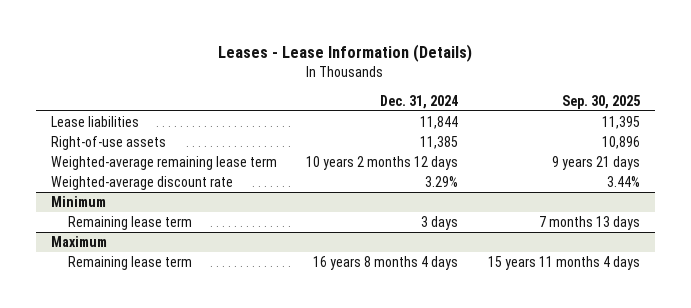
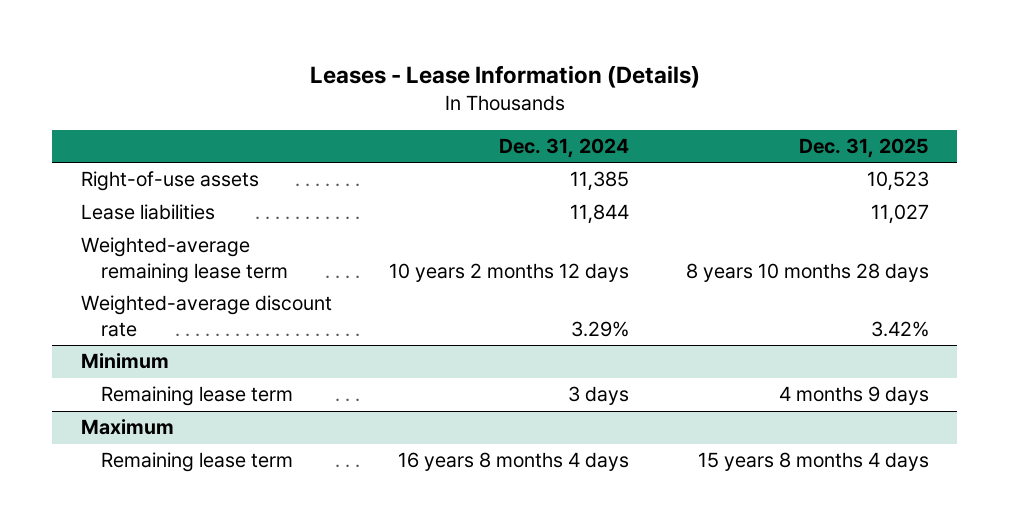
[562,94,641,109] Sep. 30, 2025 -> none
none -> [798,138,929,159] Dec. 31, 2025
[50,116,139,128] Lease liabilities -> [80,204,215,221] Lease liabilities

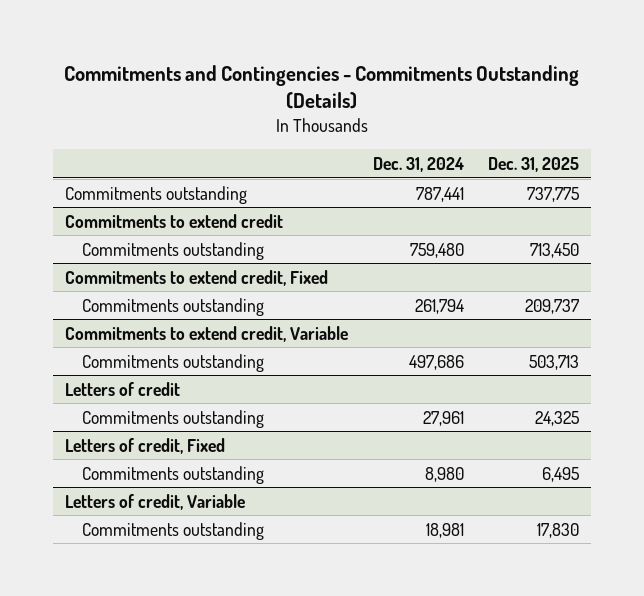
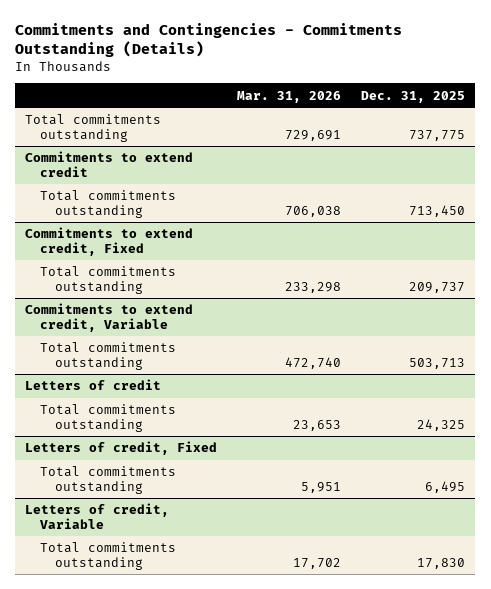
[372,157,464,173] Dec. 31, 2024 -> none
none -> [237,90,342,103] Mar. 31, 2026
[65,185,248,204] Commitments outstanding -> [25,114,162,142] Total commitments outstanding
[82,241,265,260] Commitments outstanding -> [40,190,177,218] Total commitments outstanding
[82,297,265,316] Commitments outstanding -> [40,266,177,294] Total commitments outstanding
[82,353,265,372] Commitments outstanding -> [40,342,177,370] Total commitments outstanding
[82,409,265,428] Commitments outstanding -> [40,404,177,432] Total commitments outstanding
[82,465,265,484] Commitments outstanding -> [40,466,177,494] Total commitments outstanding
[82,521,265,540] Commitments outstanding -> [40,542,177,570] Total commitments outstanding

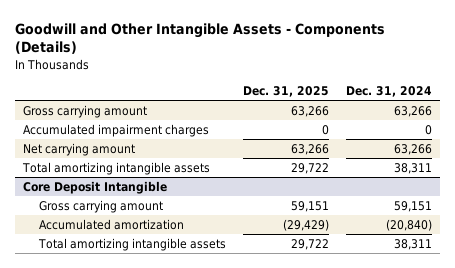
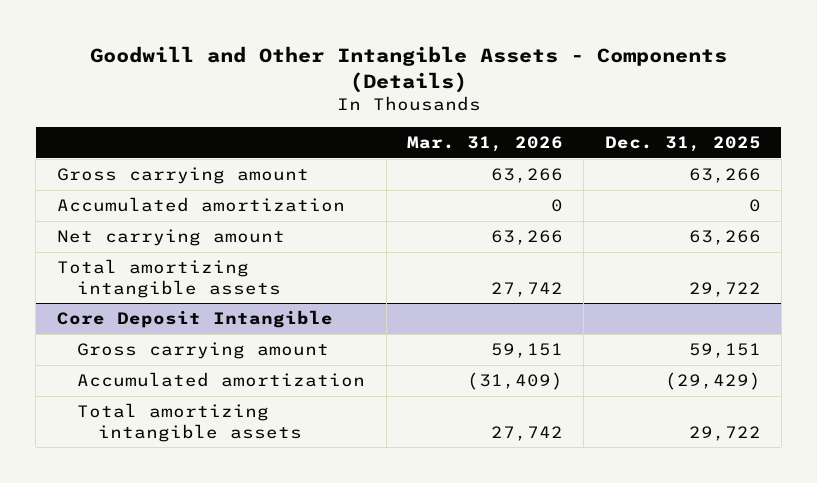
[345,85,432,97] Dec. 31, 2024 -> none
none -> [407,136,564,153] Mar. 31, 2026
[23,124,210,138] Accumulated impairment charges -> [56,197,345,213] Accumulated amortization

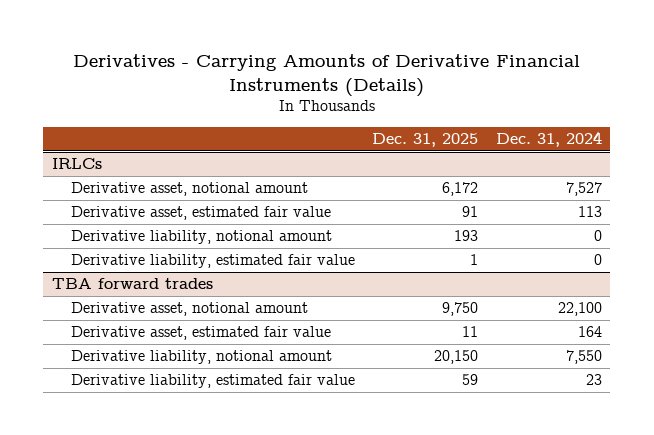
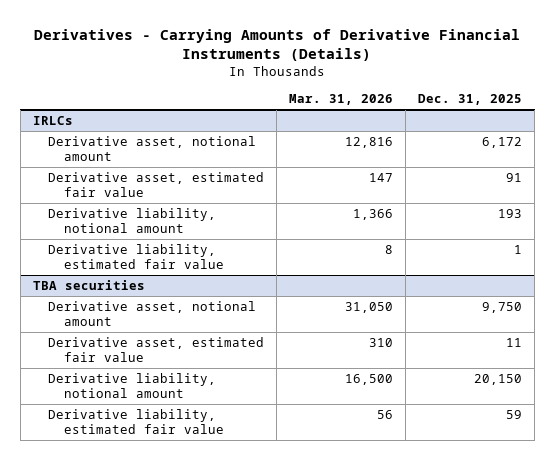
[495,131,602,148] Dec. 31, 2024 -> none
none -> [289,94,394,106] Mar. 31, 2026
[52,278,214,290] TBA forward trades -> [32,279,145,290] TBA securities

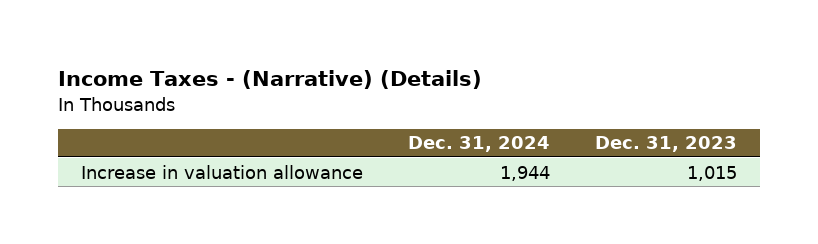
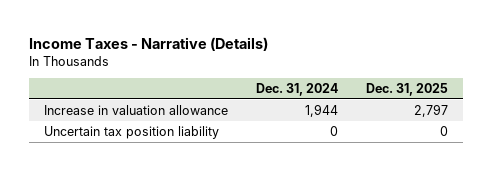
[58,70,483,90] Income Taxes - (Narrative) (Details) -> [29,36,269,51] Income Taxes - Narrative (Details)
[595,136,738,153] Dec. 31, 2023 -> none
none -> [366,82,449,96] Dec. 31, 2025
none -> [43,126,219,140] Uncertain tax position liability

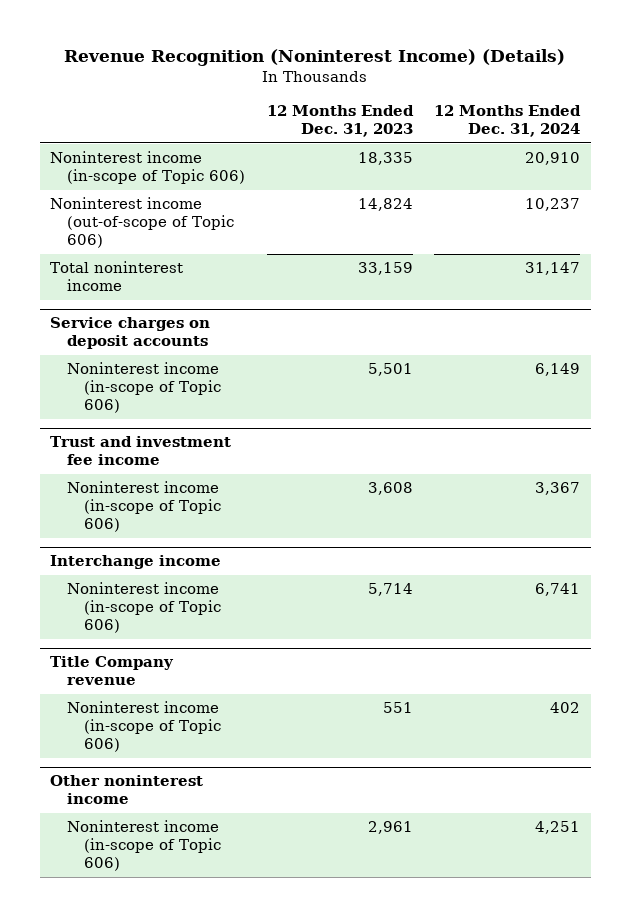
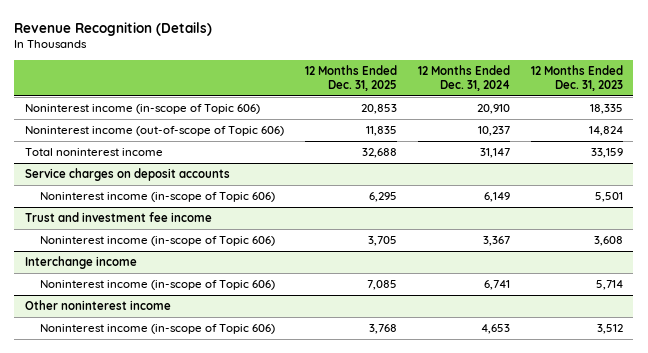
[64,49,566,67] Revenue Recognition (Noninterest Income) (Details) -> [14,21,213,36] Revenue Recognition (Details)
none -> [304,65,397,91] 12 Months Ended Dec. 31, 2025
[50,656,175,686] Title Company revenue -> none
[67,701,222,753] Noninterest income (in-scope of Topic 606) -> none
[367,821,413,835] 2,961 -> [596,324,623,335] 3,512
[535,821,581,835] 4,251 -> [480,324,510,335] 4,653

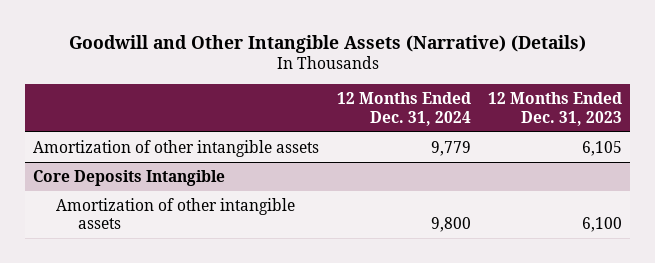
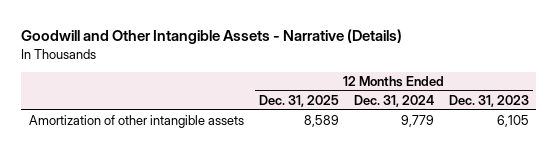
[68,34,586,53] Goodwill and Other Intangible Assets (Narrative) (Details) -> [21,29,403,45] Goodwill and Other Intangible Assets - Narrative (Details)
none -> [258,95,339,108] Dec. 31, 2025
[33,169,226,186] Core Deposits Intangible -> none
[55,197,295,230] Amortization of other intangible assets -> none

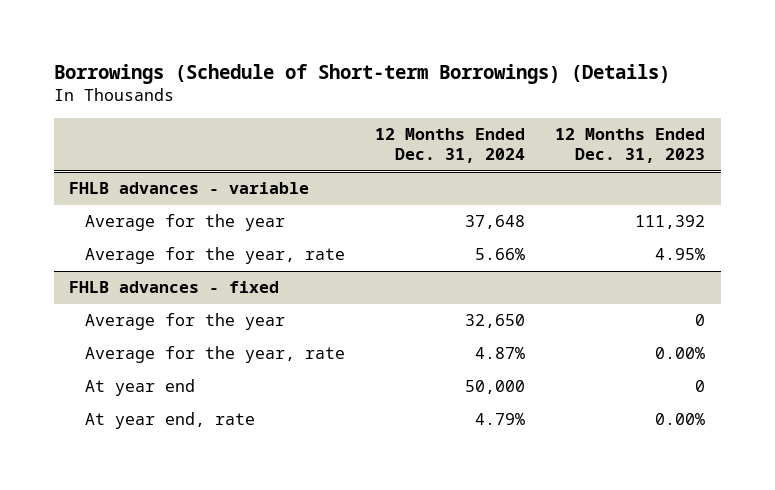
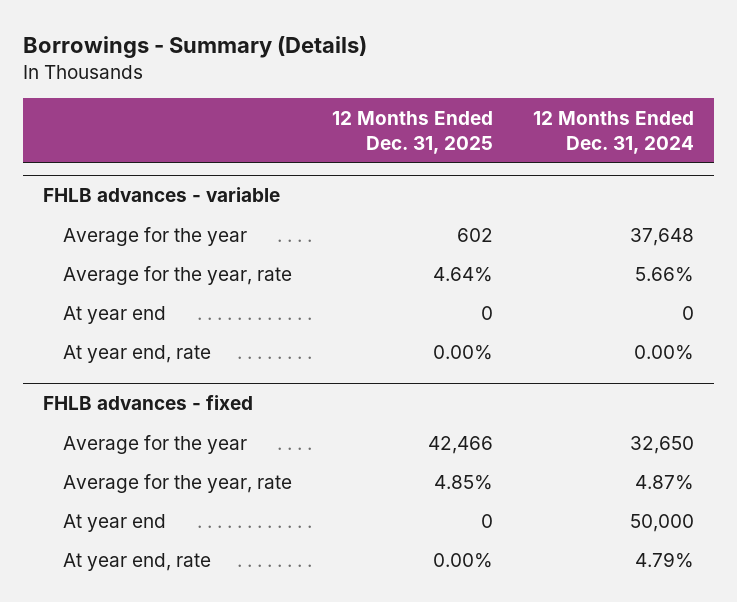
[53,64,670,85] Borrowings (Schedule of Short-term Borrowings) (Details) -> [23,36,368,59] Borrowings - Summary (Details)
[555,127,706,164] 12 Months Ended Dec. 31, 2023 -> none
none -> [331,111,493,154] 12 Months Ended Dec. 31, 2025
none -> [62,305,166,324] At year end
none -> [62,344,211,363] At year end, rate

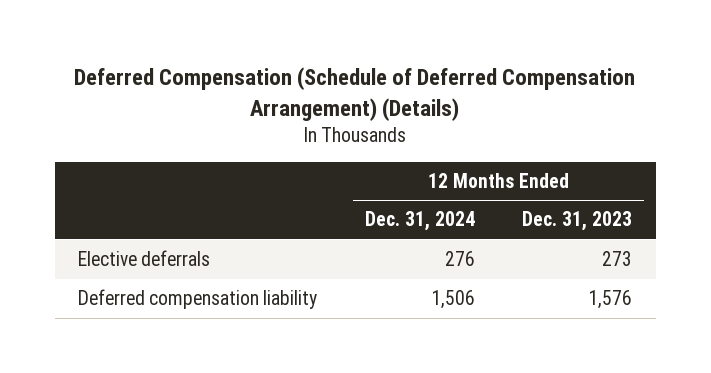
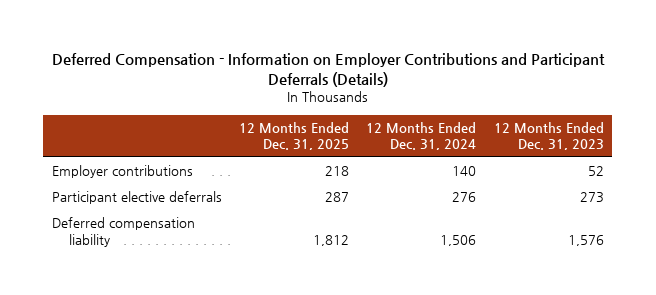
[74,67,636,121] Deferred Compensation (Schedule of Deferred Compensation Arrangement) (Details) -> [51,52,605,87] Deferred Compensation - Information on Employer Contributions and Participant Deferrals (Details)
none -> [239,121,350,151] 12 Months Ended Dec. 31, 2025
none -> [51,165,193,179] Employer contributions
[78,250,211,267] Elective deferrals -> [51,191,222,205] Participant elective deferrals

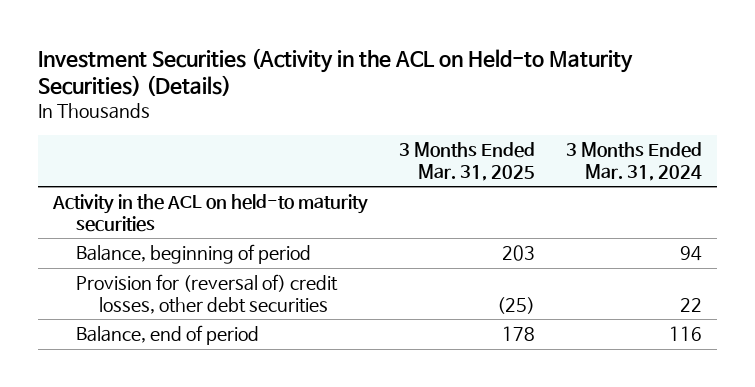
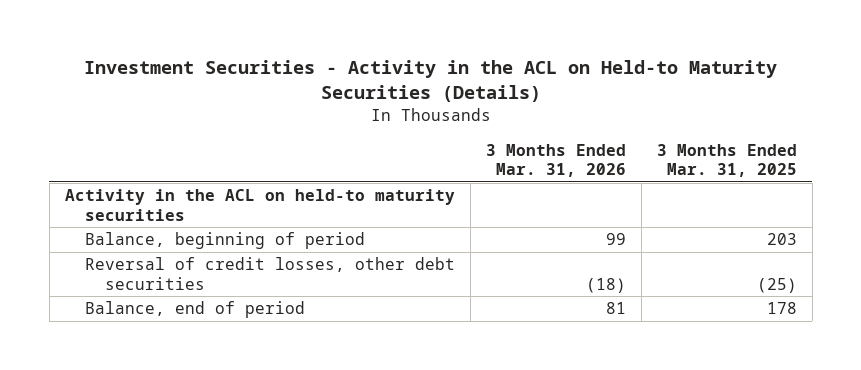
[37,47,633,97] Investment Securities (Activity in the ACL on Held-to Maturity Securities) (Details) -> [83,60,777,103] Investment Securities - Activity in the ACL on Held-to Maturity Securities (Details)
[565,142,702,181] 3 Months Ended Mar. 31, 2024 -> none
none -> [485,143,626,178] 3 Months Ended Mar. 31, 2026
[76,274,339,314] Provision for (reversal of) credit losses, other debt securities -> [84,257,455,290] Reversal of credit losses, other debt securities

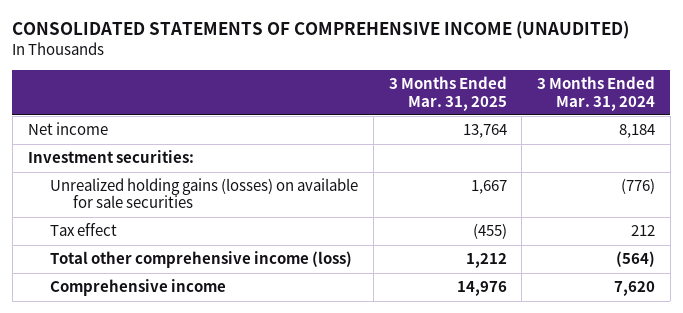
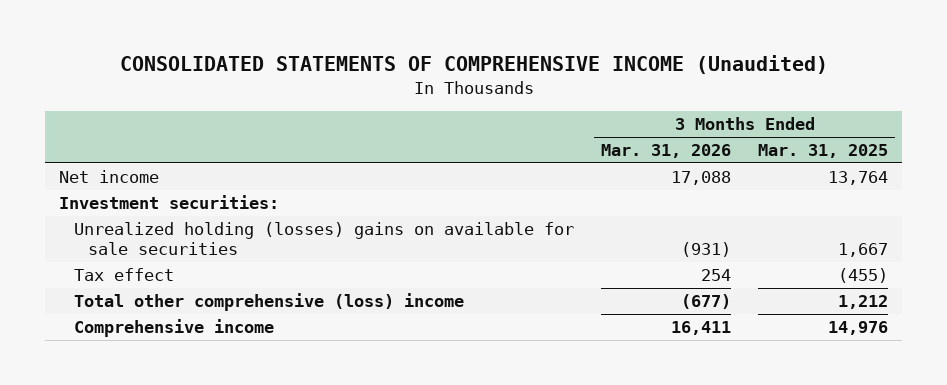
[12,21,630,40] CONSOLIDATED STATEMENTS OF COMPREHENSIVE INCOME (UNAUDITED) -> [119,55,828,75] CONSOLIDATED STATEMENTS OF COMPREHENSIVE INCOME (Unaudited)
[537,76,656,111] 3 Months Ended Mar. 31, 2024 -> none
none -> [600,144,731,159] Mar. 31, 2026
[50,178,359,209] Unrealized holding gains (losses) on available for sale securities -> [73,222,574,256] Unrealized holding (losses) gains on available for sale securities
[50,251,353,269] Total other comprehensive income (loss) -> [73,293,464,312] Total other comprehensive (loss) income

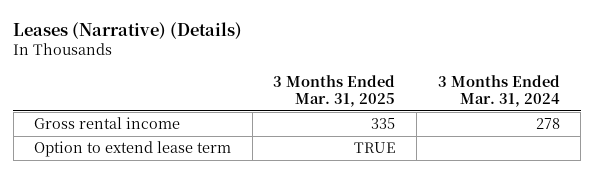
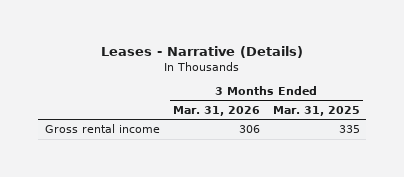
[13,21,243,39] Leases (Narrative) (Details) -> [101,45,304,58] Leases - Narrative (Details)
[437,75,560,107] 3 Months Ended Mar. 31, 2024 -> none
none -> [172,105,260,116] Mar. 31, 2026
[34,141,232,158] Option to extend lease term -> none

